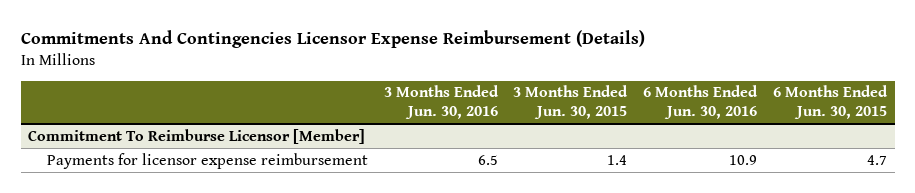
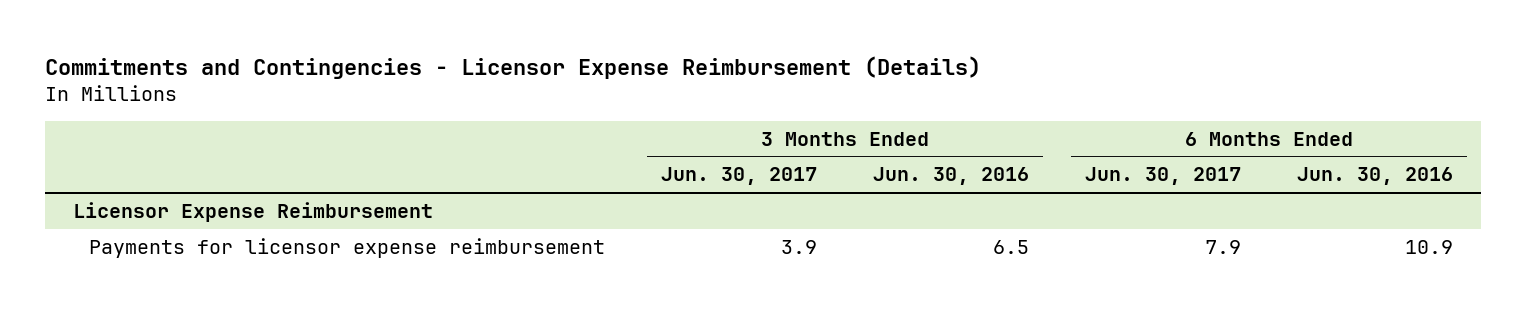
[20,30,645,49] Commitments And Contingencies Licensor Expense Reimbursement (Details) -> [45,56,982,80] Commitments and Contingencies - Licensor Expense Reimbursement (Details)
[513,85,629,119] 3 Months Ended Jun. 30, 2015 -> none
[772,85,888,119] 6 Months Ended Jun. 30, 2015 -> none
none -> [661,167,818,186] Jun. 30, 2017
none -> [1084,167,1241,186] Jun. 30, 2017
[28,128,366,144] Commitment To Reimburse Licensor [Member] -> [73,201,434,222] Licensor Expense Reimbursement

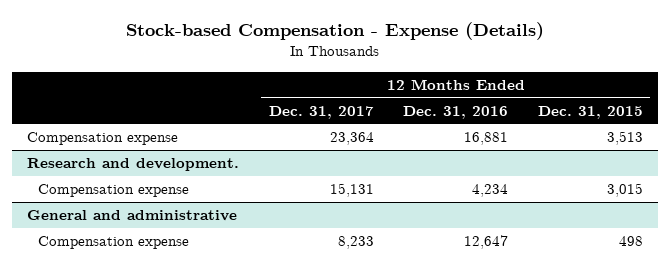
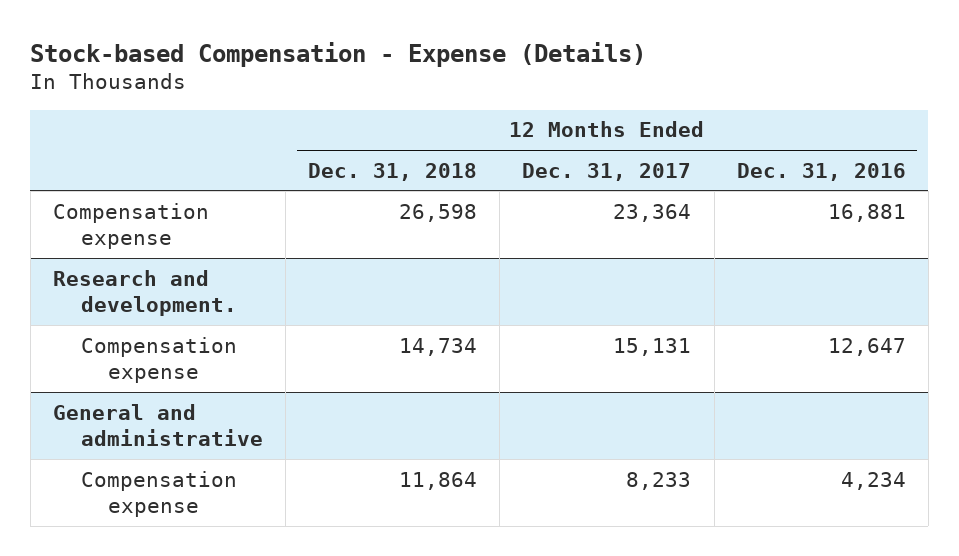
[537,105,643,119] Dec. 31, 2015 -> none
none -> [308,162,478,181] Dec. 31, 2018
[472,184,509,198] 4,234 -> [827,337,906,356] 12,647
[464,235,509,250] 12,647 -> [840,471,906,490] 4,234

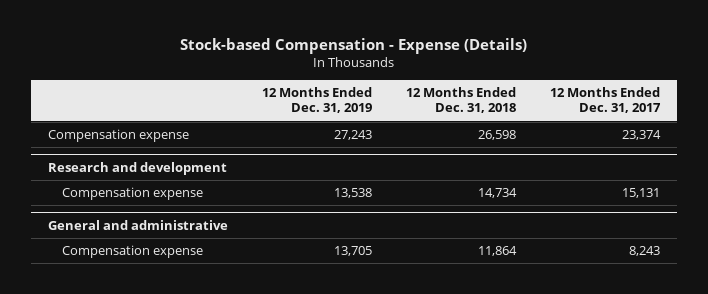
[736,162,906,181] Dec. 31, 2016 -> none
none -> [261,86,372,114] 12 Months Ended Dec. 31, 2019
[613,203,692,222] 23,364 -> [621,130,661,141] 23,374
[52,269,237,316] Research and development. -> [47,161,227,175] Research and development
[626,471,692,490] 8,233 -> [628,246,660,257] 8,243

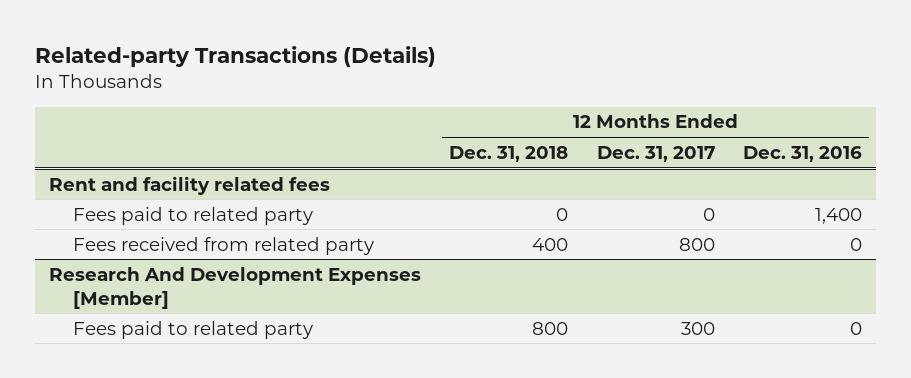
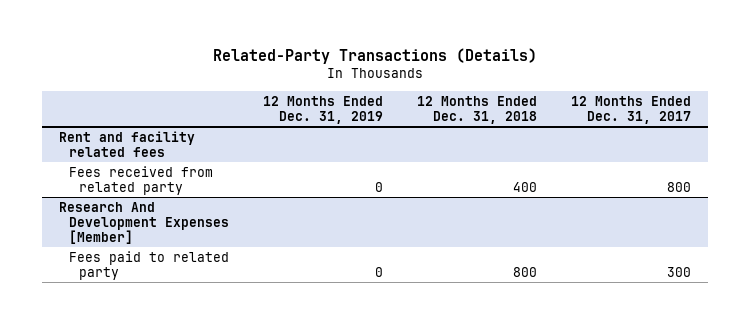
[34,46,436,68] Related-party Transactions (Details) -> [212,48,537,65] Related-Party Transactions (Details)
[743,145,863,162] Dec. 31, 2016 -> none
none -> [262,95,383,124] 12 Months Ended Dec. 31, 2019
[73,206,314,225] Fees paid to related party -> none

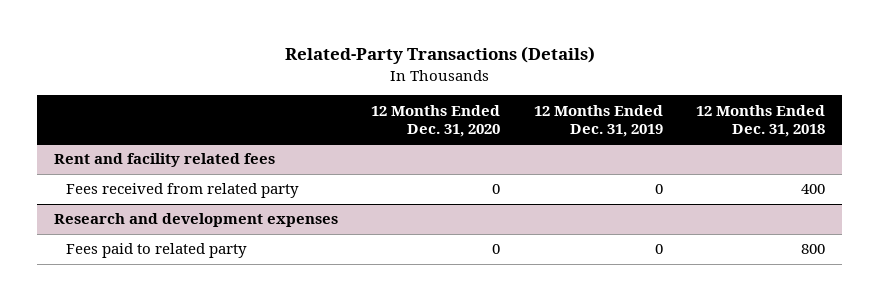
[570,95,691,124] 12 Months Ended Dec. 31, 2017 -> none
none -> [371,104,501,137] 12 Months Ended Dec. 31, 2020
[58,201,229,244] Research And Development Expenses [Member] -> [54,213,339,228] Research and development expenses

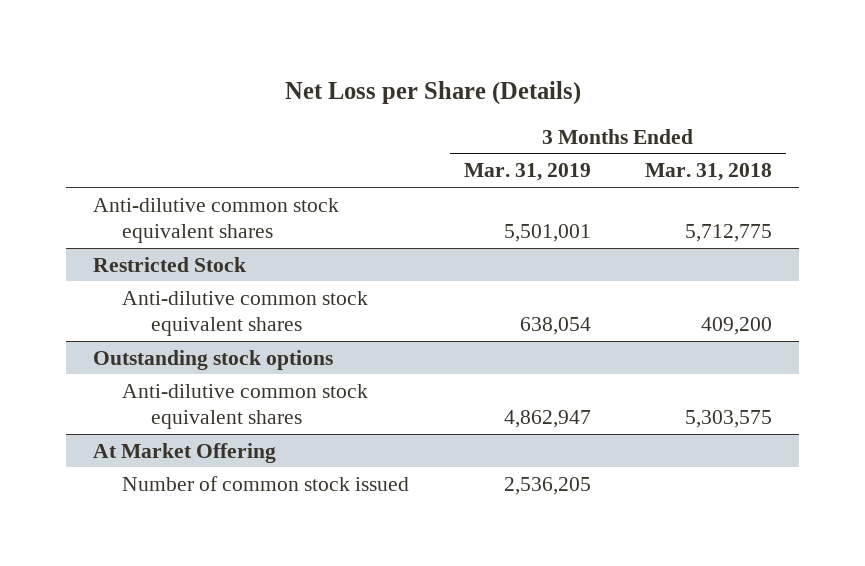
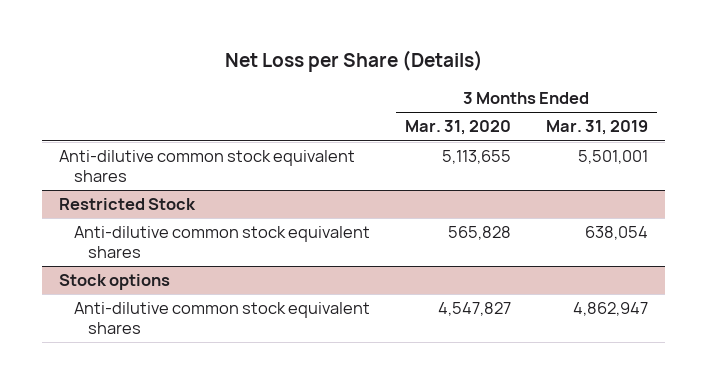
[645,163,773,182] Mar. 31, 2018 -> none
none -> [404,120,511,136] Mar. 31, 2020
[93,349,334,370] Outstanding stock options -> [59,274,171,291] Stock options
[93,442,277,463] At Market Offering -> none
[122,475,410,491] Number of common stock issued -> none

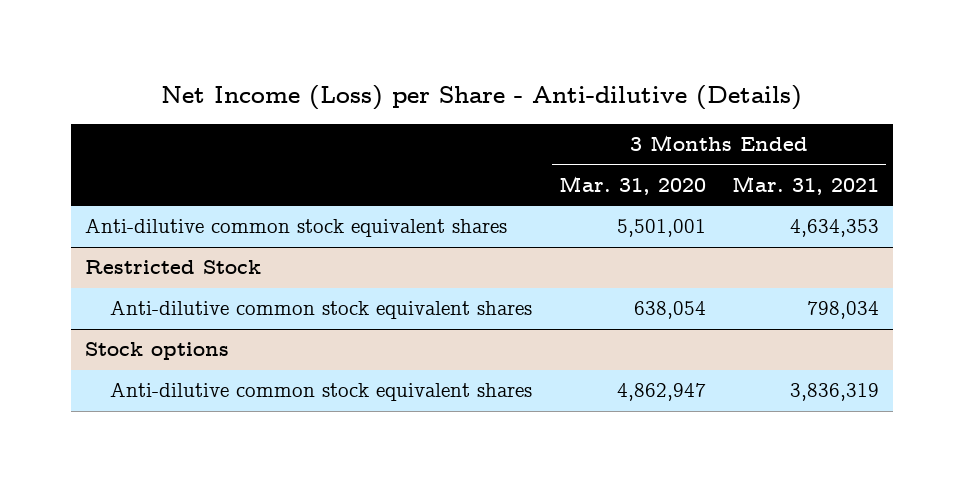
[224,50,483,73] Net Loss per Share (Details) -> [161,85,803,111] Net Income (Loss) per Share - Anti-dilutive (Details)
[545,120,648,136] Mar. 31, 2019 -> none
none -> [732,176,880,196] Mar. 31, 2021
[441,150,511,165] 5,113,655 -> [616,219,706,238] 5,501,001
[447,226,511,241] 565,828 -> [633,301,706,320] 638,054
[437,302,511,317] 4,547,827 -> [616,383,706,402] 4,862,947

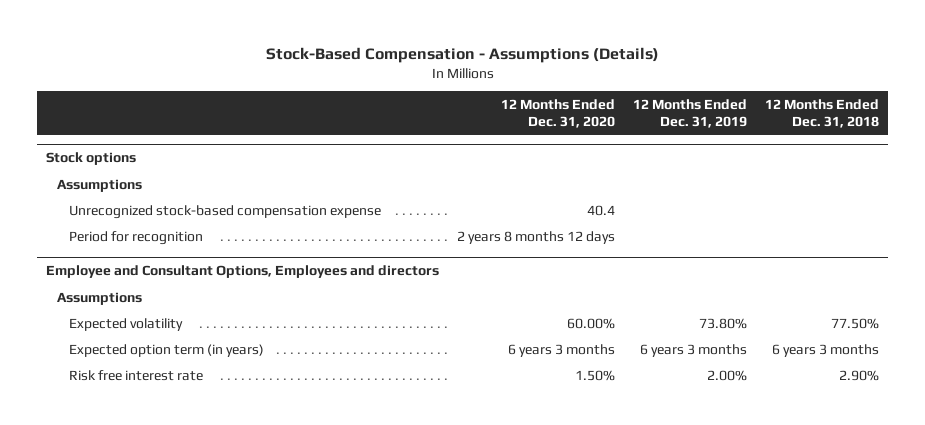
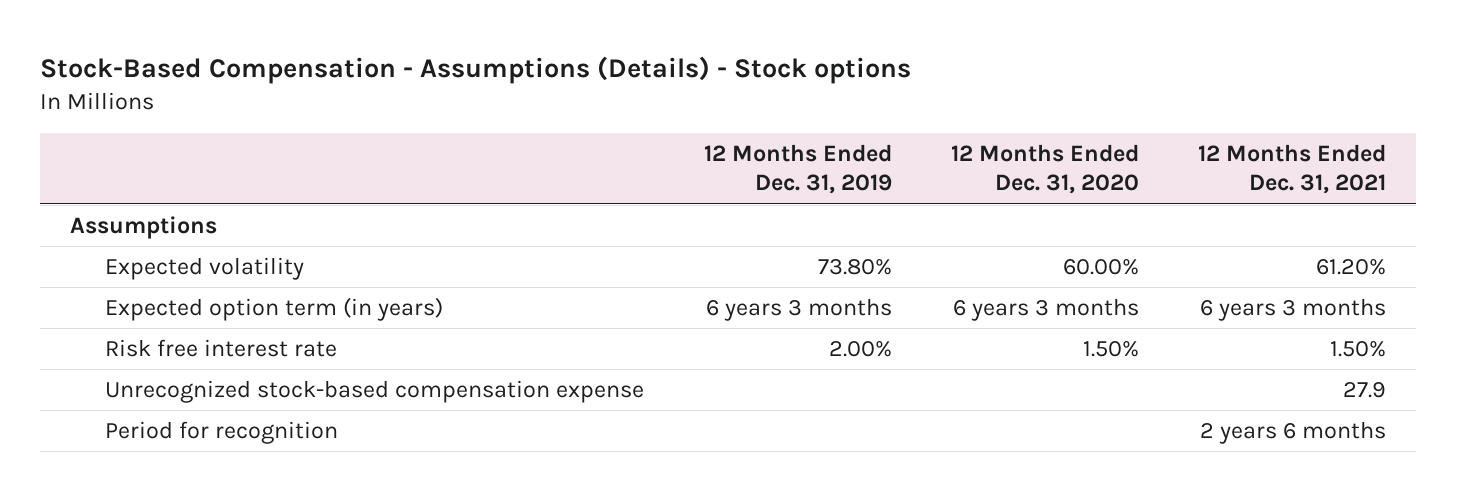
[265,46,659,63] Stock-Based Compensation - Assumptions (Details) -> [40,56,912,85] Stock-Based Compensation - Assumptions (Details) - Stock options
[764,99,879,129] 12 Months Ended Dec. 31, 2018 -> none
none -> [1198,143,1387,195] 12 Months Ended Dec. 31, 2021
[46,152,137,166] Stock options -> none
[68,204,381,219] Unrecognized stock-based compensation expense -> none
[68,230,203,245] Period for recognition -> none
[46,265,440,279] Employee and Consultant Options, Employees and directors -> none
[57,291,143,305] Assumptions -> none
none -> [105,380,645,404] Unrecognized stock-based compensation expense
none -> [105,421,339,445] Period for recognition

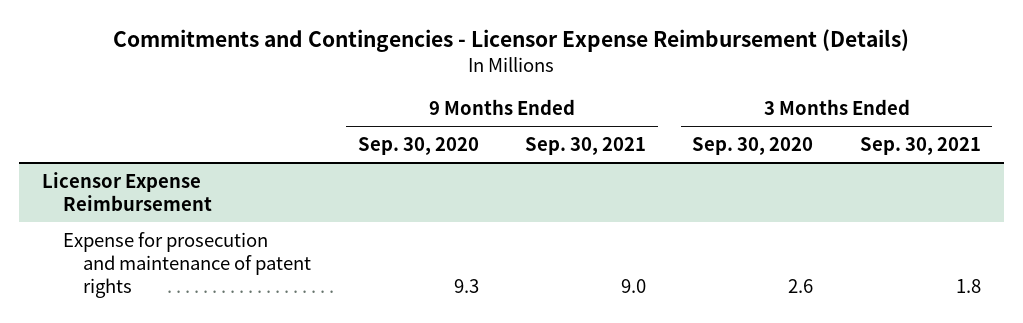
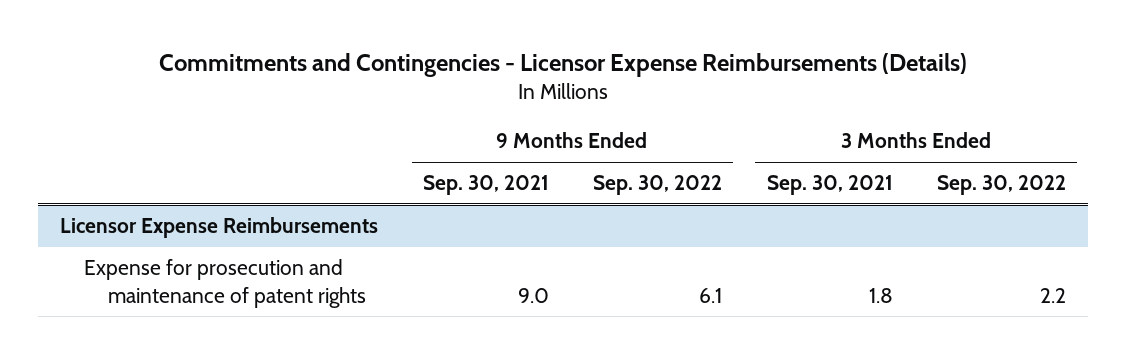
[113,29,910,53] Commitments and Contingencies - Licensor Expense Reimbursement (Details) -> [159,52,968,77] Commitments and Contingencies - Licensor Expense Reimbursements (Details)
[357,136,479,155] Sep. 30, 2020 -> none
[692,136,814,155] Sep. 30, 2020 -> none
none -> [593,175,723,196] Sep. 30, 2022
none -> [937,175,1067,196] Sep. 30, 2022
[42,171,212,211] Licensor Expense Reimbursement -> [60,217,379,239] Licensor Expense Reimbursements

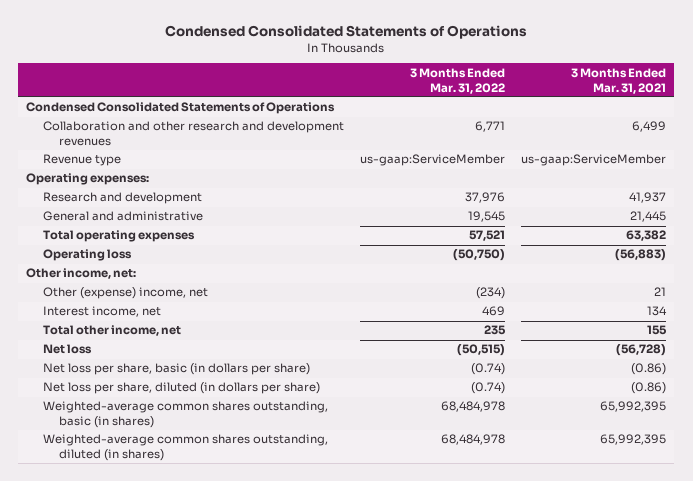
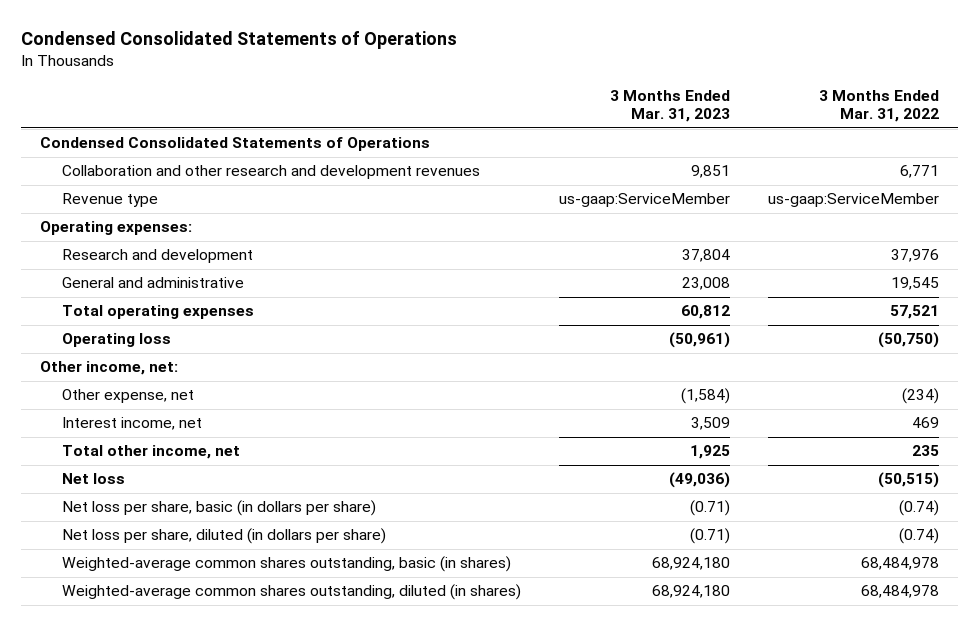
[571,67,667,94] 3 Months Ended Mar. 31, 2021 -> none
none -> [609,89,730,123] 3 Months Ended Mar. 31, 2023
[42,287,208,300] Other (expense) income, net -> [61,389,194,404] Other expense, net

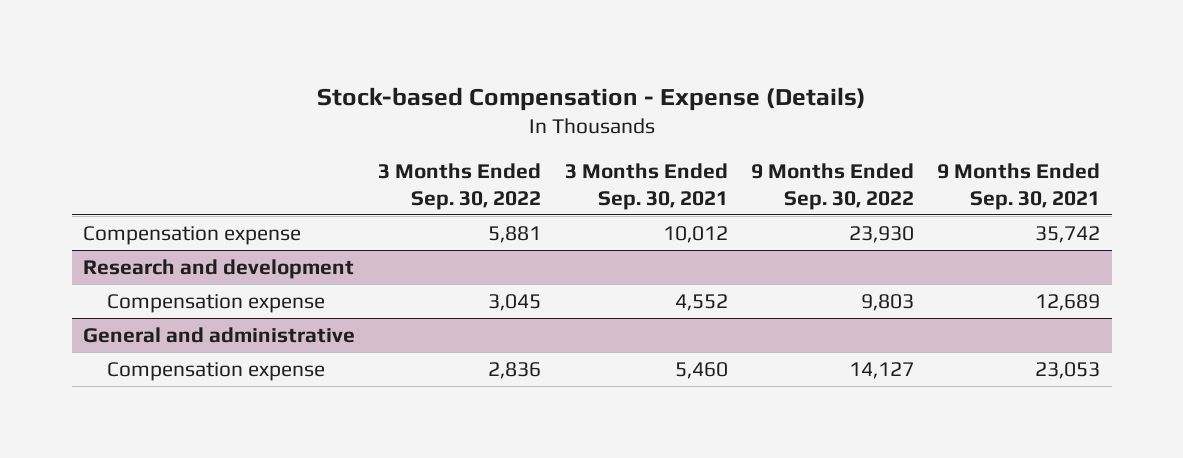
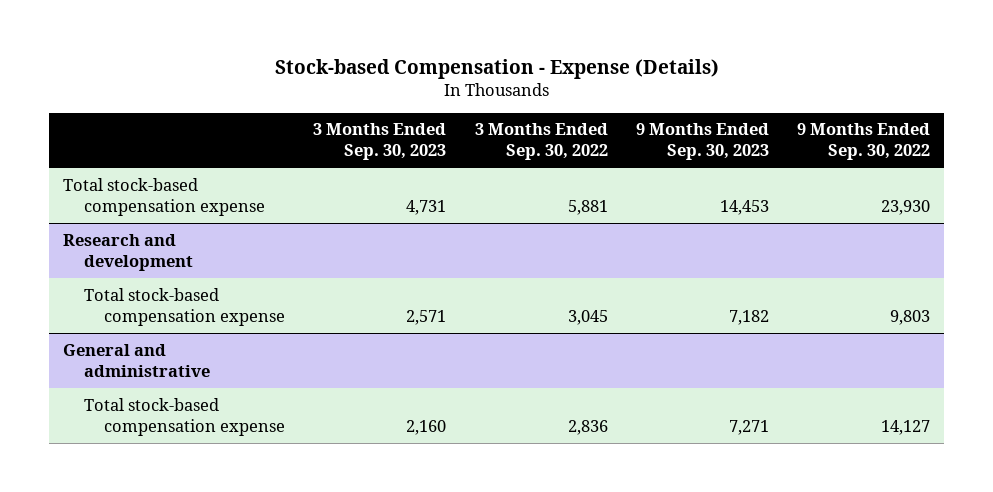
[564,163,728,210] 3 Months Ended Sep. 30, 2021 -> none
[936,163,1100,210] 9 Months Ended Sep. 30, 2021 -> none
none -> [313,123,447,161] 3 Months Ended Sep. 30, 2023
none -> [635,123,769,161] 9 Months Ended Sep. 30, 2023
[83,225,302,245] Compensation expense -> [63,177,265,216] Total stock-based compensation expense
[107,293,326,313] Compensation expense -> [83,287,286,326] Total stock-based compensation expense
[107,361,326,381] Compensation expense -> [83,397,286,436] Total stock-based compensation expense

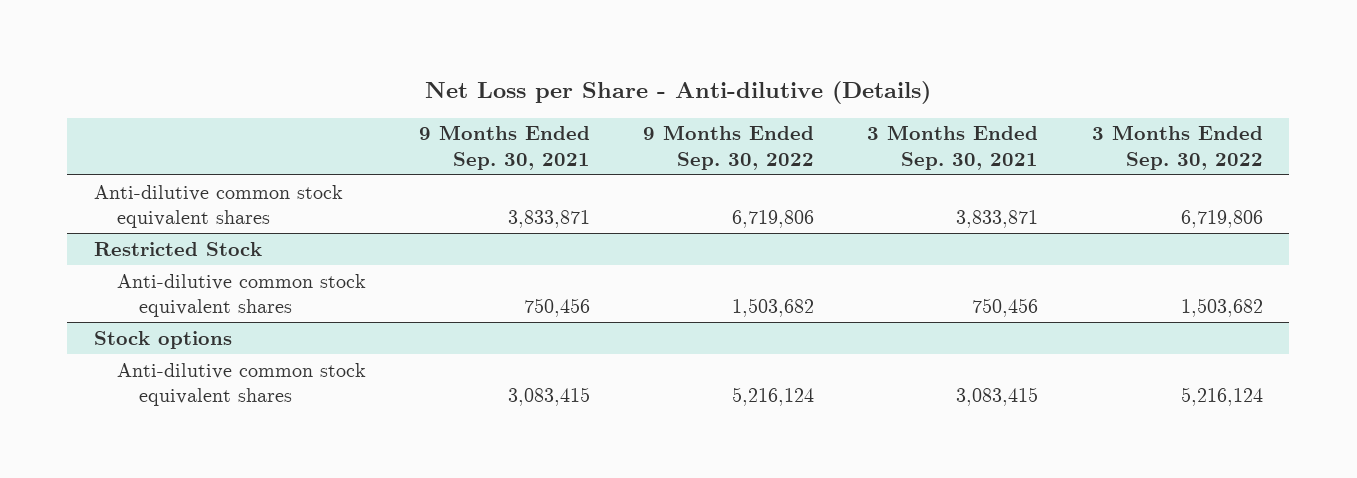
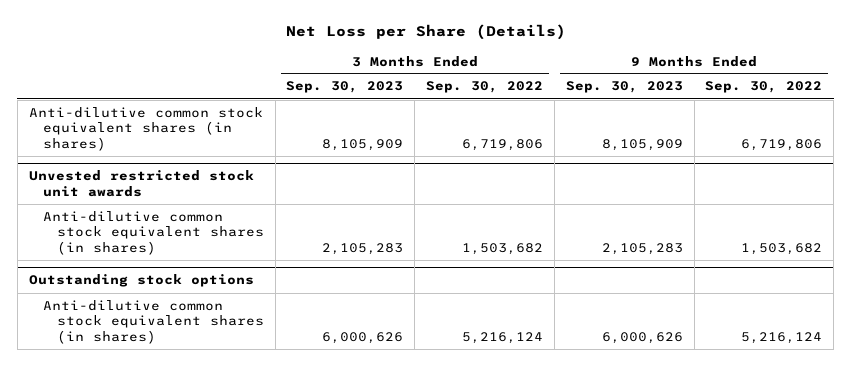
[425,80,932,104] Net Loss per Share - Anti-dilutive (Details) -> [285,24,566,41] Net Loss per Share (Details)
[418,125,590,170] 9 Months Ended Sep. 30, 2021 -> none
[867,125,1039,170] 3 Months Ended Sep. 30, 2021 -> none
none -> [286,81,404,94] Sep. 30, 2023
none -> [565,81,683,94] Sep. 30, 2023
[94,241,263,256] Restricted Stock -> none
[94,184,344,229] Anti-dilutive common stock equivalent shares -> [28,106,263,151] Anti-dilutive common stock equivalent shares (in shares)
none -> [28,170,254,197] Unvested restricted stock unit awards
[116,273,366,318] Anti-dilutive common stock equivalent shares -> [42,210,264,255] Anti-dilutive common stock equivalent shares (in shares)
[94,330,233,349] Stock options -> [28,274,254,288] Outstanding stock options
[116,362,366,407] Anti-dilutive common stock equivalent shares -> [42,299,264,344] Anti-dilutive common stock equivalent shares (in shares)

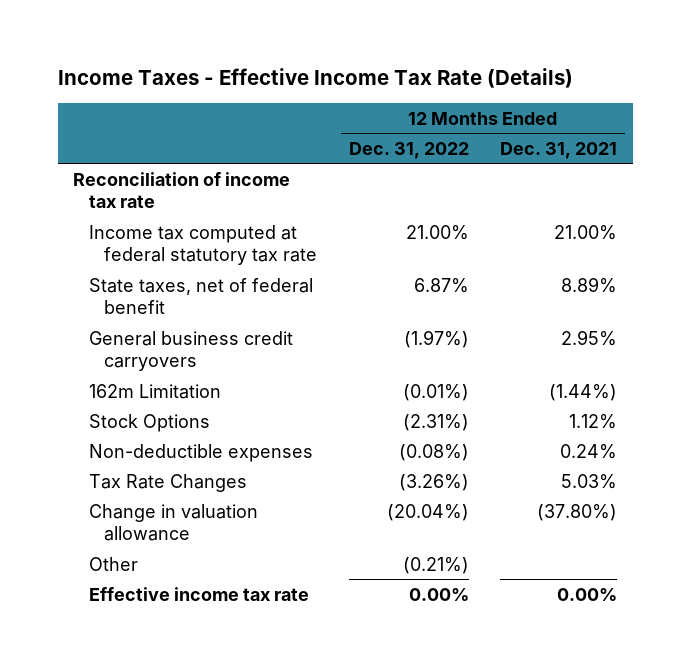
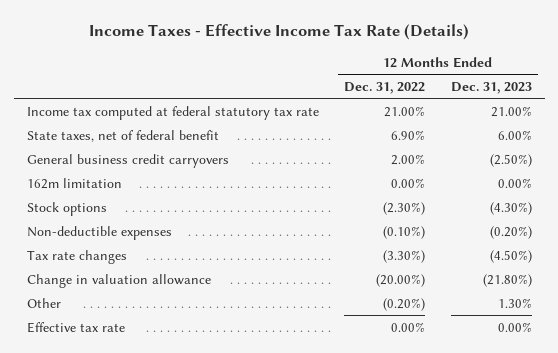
[500,141,618,159] Dec. 31, 2021 -> none
none -> [450,81,532,94] Dec. 31, 2023
[73,171,291,209] Reconciliation of income tax rate -> none
[413,277,469,293] 6.87% -> [391,129,426,140] 6.90%
[403,329,469,348] (1.97%) -> [391,153,426,165] 2.00%
[88,383,221,399] 162m Limitation -> [26,177,122,189] 162m limitation
[402,383,469,401] (0.01%) -> [391,177,426,188] 0.00%
[88,413,210,432] Stock Options -> [26,201,107,216] Stock options
[402,413,469,431] (2.31%) -> [383,201,426,215] (2.30%)
[398,443,469,461] (0.08%) -> [383,225,426,239] (0.10%)
[88,473,247,492] Tax Rate Changes -> [26,249,127,264] Tax rate changes
[398,473,469,491] (3.26%) -> [383,249,426,263] (3.30%)
[386,503,469,521] (20.04%) -> [376,273,426,287] (20.00%)
[402,556,469,574] (0.21%) -> [383,297,426,311] (0.20%)
[88,586,309,601] Effective income tax rate -> [26,321,125,333] Effective tax rate

